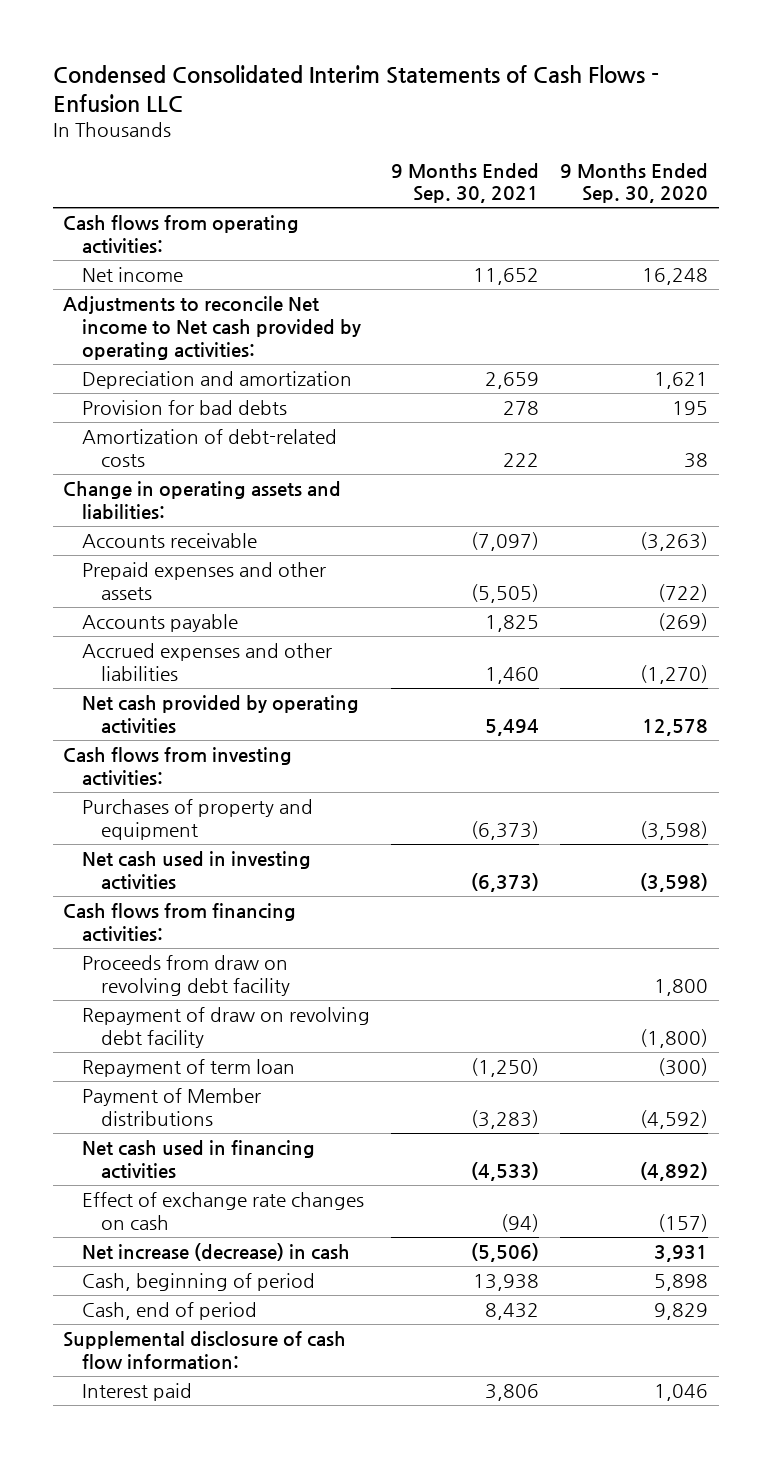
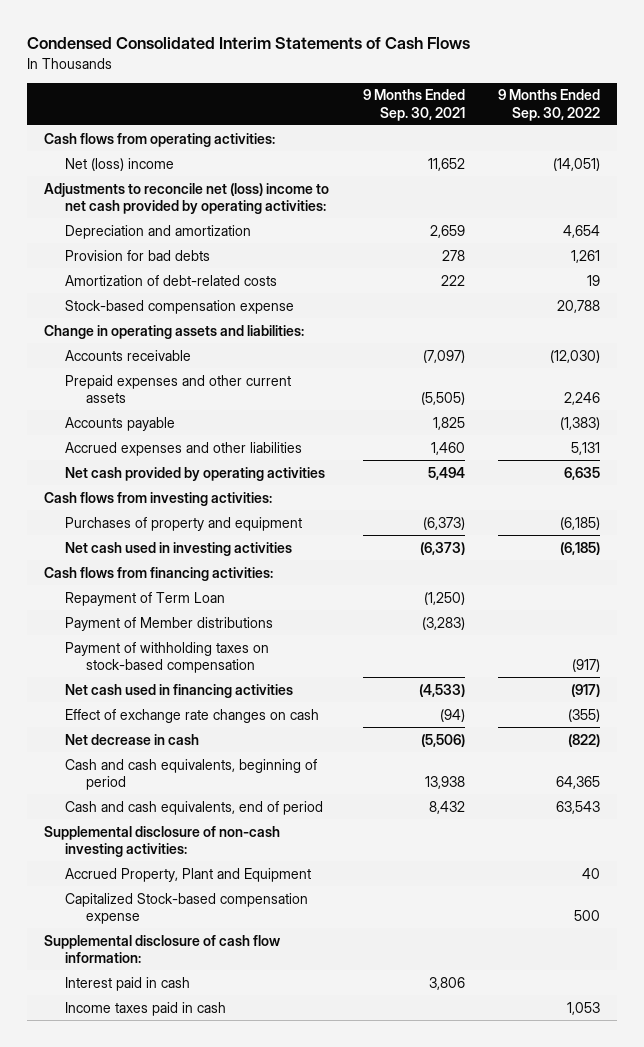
[52,64,659,113] Condensed Consolidated Interim Statements of Cash Flows - Enfusion LLC -> [27,37,471,50] Condensed Consolidated Interim Statements of Cash Flows
[560,162,709,204] 9 Months Ended Sep. 30, 2020 -> none
none -> [498,89,601,121] 9 Months Ended Sep. 30, 2022
[82,267,184,283] Net income -> [65,157,175,171] Net (loss) income
[63,296,362,360] Adjustments to reconcile Net income to Net cash provided by operating activities: -> [44,182,330,214] Adjustments to reconcile net (loss) income to net cash provided by operating activities:
none -> [65,299,295,314] Stock-based compensation expense
[82,562,327,600] Prepaid expenses and other assets -> [65,374,292,403] Prepaid expenses and other current assets
[82,955,290,996] Proceeds from draw on revolving debt facility -> none
[82,1007,371,1048] Repayment of draw on revolving debt facility -> none
[82,1059,296,1078] Repayment of term loan -> [65,591,226,606] Repayment of Term Loan
none -> [65,641,270,673] Payment of withholding taxes on stock-based compensation
[82,1243,351,1262] Net increase (decrease) in cash -> [65,733,200,745] Net decrease in cash
[82,1273,316,1292] Cash, beginning of period -> [65,758,318,790] Cash and cash equivalents, beginning of period
[82,1302,258,1321] Cash, end of period -> [65,800,324,815] Cash and cash equivalents, end of period
none -> [44,825,281,857] Supplemental disclosure of non-cash investing activities:
none -> [65,867,312,882] Accrued Property, Plant and Equipment
none -> [65,892,309,924] Capitalized Stock-based compensation expense
[82,1383,193,1402] Interest paid -> [65,976,191,991] Interest paid in cash
none -> [65,1001,227,1016] Income taxes paid in cash

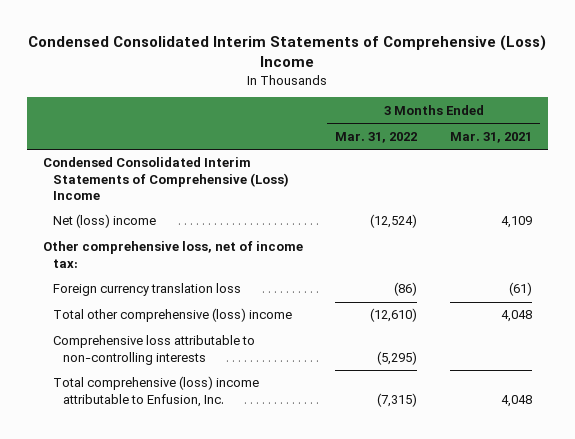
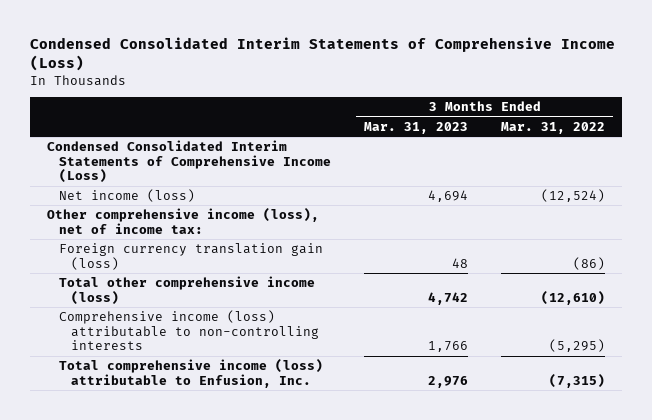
[28,34,547,68] Condensed Consolidated Interim Statements of Comprehensive (Loss) Income -> [30,37,616,72] Condensed Consolidated Interim Statements of Comprehensive Income (Loss)
[449,131,532,143] Mar. 31, 2021 -> none
none -> [364,121,469,134] Mar. 31, 2023
[42,157,289,200] Condensed Consolidated Interim Statements of Comprehensive (Loss) Income -> [46,140,331,184] Condensed Consolidated Interim Statements of Comprehensive Income (Loss)
[52,214,156,229] Net (loss) income -> [58,189,195,203] Net income (loss)
[42,241,303,268] Other comprehensive loss, net of income tax: -> [46,208,319,234] Other comprehensive income (loss), net of income tax:
[52,283,241,297] Foreign currency translation loss -> [58,243,323,270] Foreign currency translation gain (loss)
[52,308,292,323] Total other comprehensive (loss) income -> [58,276,315,305] Total other comprehensive income (loss)
[52,335,255,365] Comprehensive loss attributable to non-controlling interests -> [58,310,319,351] Comprehensive income (loss) attributable to non-controlling interests
[52,376,259,407] Total comprehensive (loss) income attributable to Enfusion, Inc. -> [58,359,323,388] Total comprehensive income (loss) attributable to Enfusion, Inc.

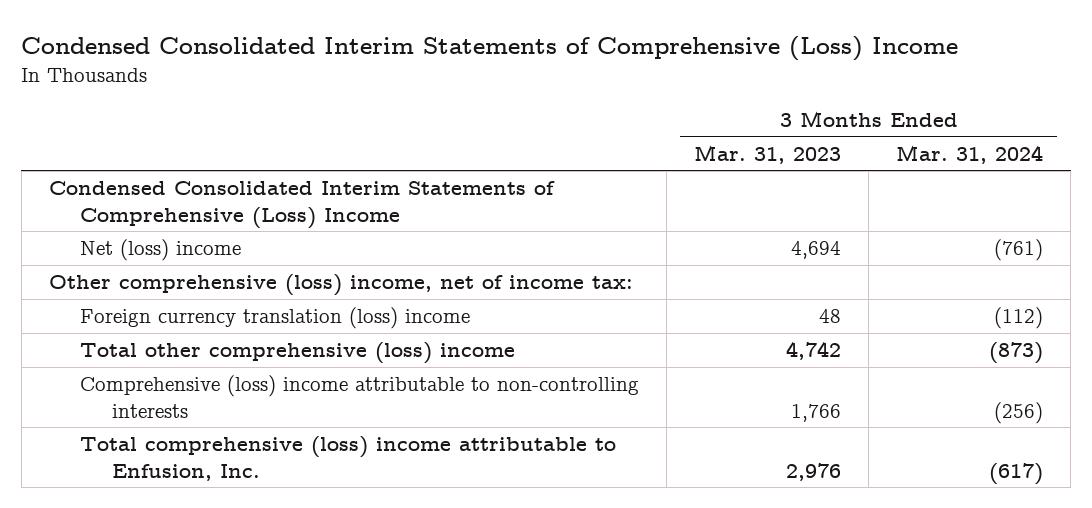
[30,37,616,72] Condensed Consolidated Interim Statements of Comprehensive Income (Loss) -> [21,35,959,61] Condensed Consolidated Interim Statements of Comprehensive (Loss) Income
[501,121,606,134] Mar. 31, 2022 -> none
none -> [896,144,1044,164] Mar. 31, 2024
[46,140,331,184] Condensed Consolidated Interim Statements of Comprehensive Income (Loss) -> [48,181,555,229] Condensed Consolidated Interim Statements of Comprehensive (Loss) Income
[58,189,195,203] Net income (loss) -> [80,239,242,262] Net (loss) income
[46,208,319,234] Other comprehensive income (loss), net of income tax: -> [48,274,633,297] Other comprehensive (loss) income, net of income tax:
[58,243,323,270] Foreign currency translation gain (loss) -> [80,307,471,330] Foreign currency translation (loss) income
[58,276,315,305] Total other comprehensive income (loss) -> [80,342,516,365] Total other comprehensive (loss) income
[58,310,319,351] Comprehensive income (loss) attributable to non-controlling interests -> [80,375,640,418] Comprehensive (loss) income attributable to non-controlling interests
[58,359,323,388] Total comprehensive income (loss) attributable to Enfusion, Inc. -> [80,436,617,481] Total comprehensive (loss) income attributable to Enfusion, Inc.

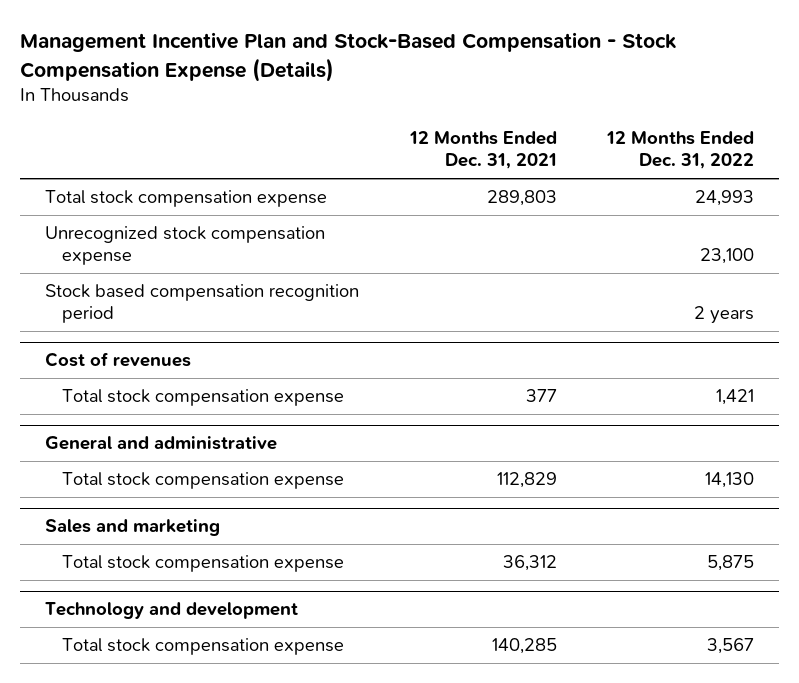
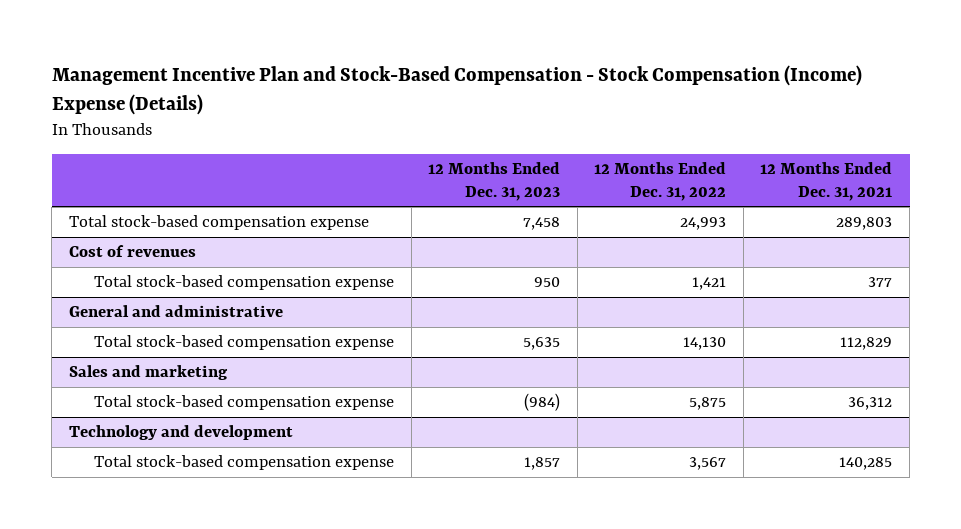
[20,32,678,82] Management Incentive Plan and Stock-Based Compensation - Stock Compensation Expense (Details) -> [51,64,862,116] Management Incentive Plan and Stock-Based Compensation - Stock Compensation (Income) Expense (Details)
none -> [428,162,561,201] 12 Months Ended Dec. 31, 2023
[45,226,326,266] Unrecognized stock compensation expense -> none
[45,284,360,324] Stock based compensation recognition period -> none
[45,190,328,208] Total stock compensation expense -> [68,215,369,231] Total stock-based compensation expense
[61,389,344,407] Total stock compensation expense -> [93,275,394,291] Total stock-based compensation expense
[61,472,344,490] Total stock compensation expense -> [93,335,394,351] Total stock-based compensation expense
[61,555,344,573] Total stock compensation expense -> [93,395,394,411] Total stock-based compensation expense
[61,638,344,656] Total stock compensation expense -> [93,455,394,471] Total stock-based compensation expense

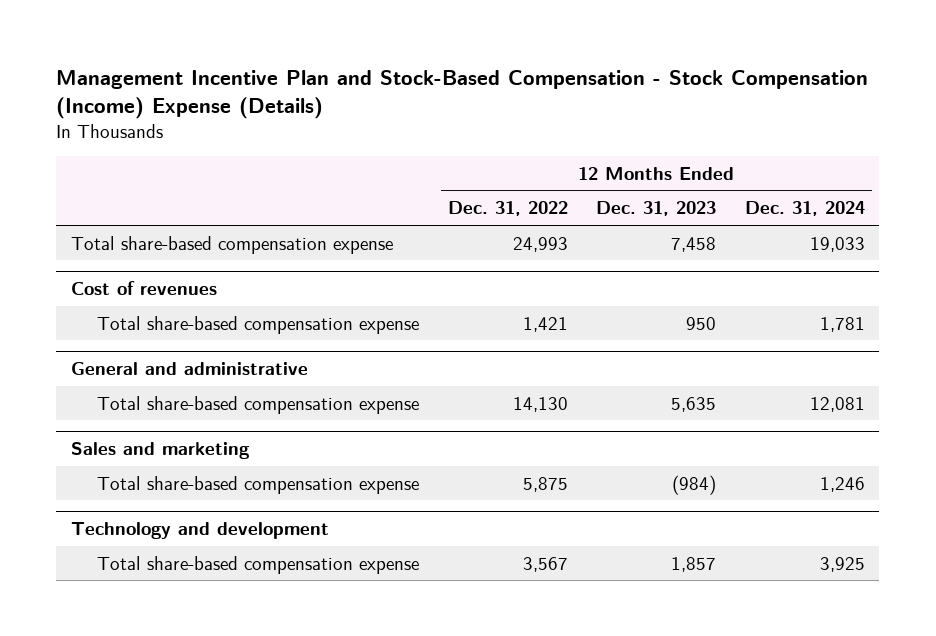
[760,162,893,201] 12 Months Ended Dec. 31, 2021 -> none
none -> [744,201,865,217] Dec. 31, 2024
[68,215,369,231] Total stock-based compensation expense -> [70,235,393,254] Total share-based compensation expense
[93,275,394,291] Total stock-based compensation expense -> [97,315,420,334] Total share-based compensation expense
[93,335,394,351] Total stock-based compensation expense -> [97,395,420,414] Total share-based compensation expense
[93,395,394,411] Total stock-based compensation expense -> [97,475,420,494] Total share-based compensation expense
[93,455,394,471] Total stock-based compensation expense -> [97,555,420,574] Total share-based compensation expense

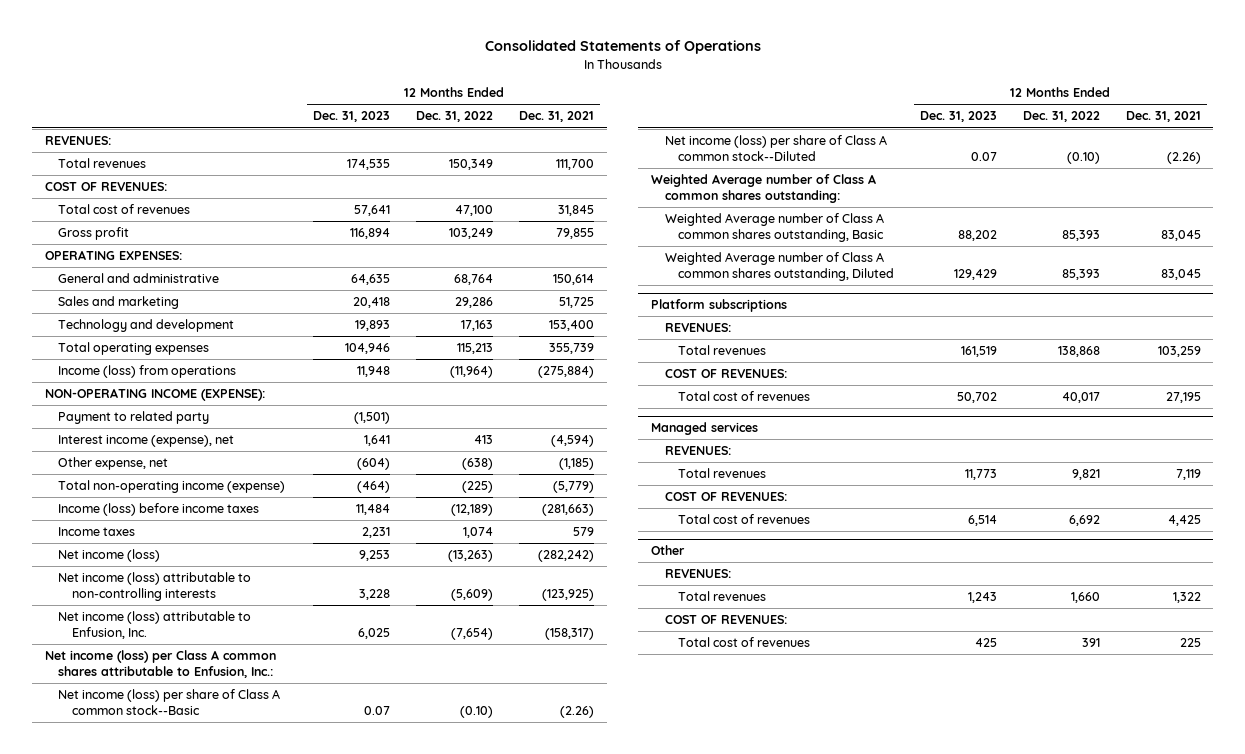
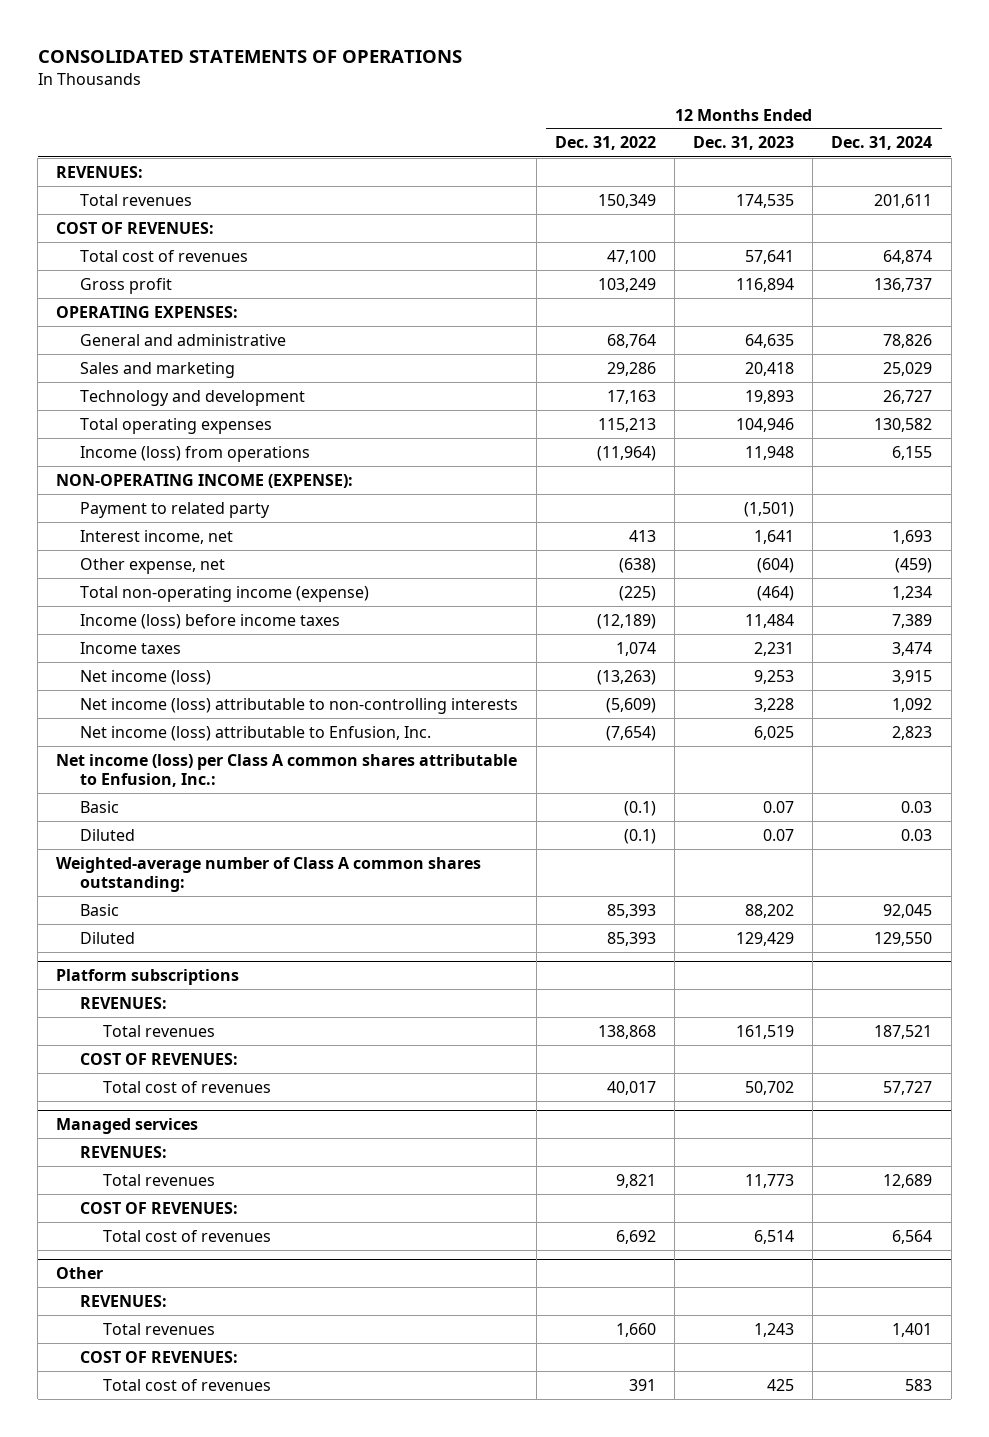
[484,40,761,55] Consolidated Statements of Operations -> [37,49,462,63] CONSOLIDATED STATEMENTS OF OPERATIONS
[518,111,594,123] Dec. 31, 2021 -> none
none -> [831,136,933,151] Dec. 31, 2024
[58,435,235,448] Interest income (expense), net -> [79,529,233,544] Interest income, net
[58,689,281,716] Net income (loss) per share of Class A common stock--Basic -> none
[664,135,887,162] Net income (loss) per share of Class A common stock--Diluted -> none
none -> [79,800,119,813] Basic
none -> [79,828,135,841] Diluted
[651,174,877,204] Weighted Average number of Class A common shares outstanding: -> [56,856,482,892] Weighted-average number of Class A common shares outstanding:
[664,213,885,243] Weighted Average number of Class A common shares outstanding, Basic -> [79,903,119,916] Basic
[664,252,895,282] Weighted Average number of Class A common shares outstanding, Diluted -> [79,931,135,944] Diluted

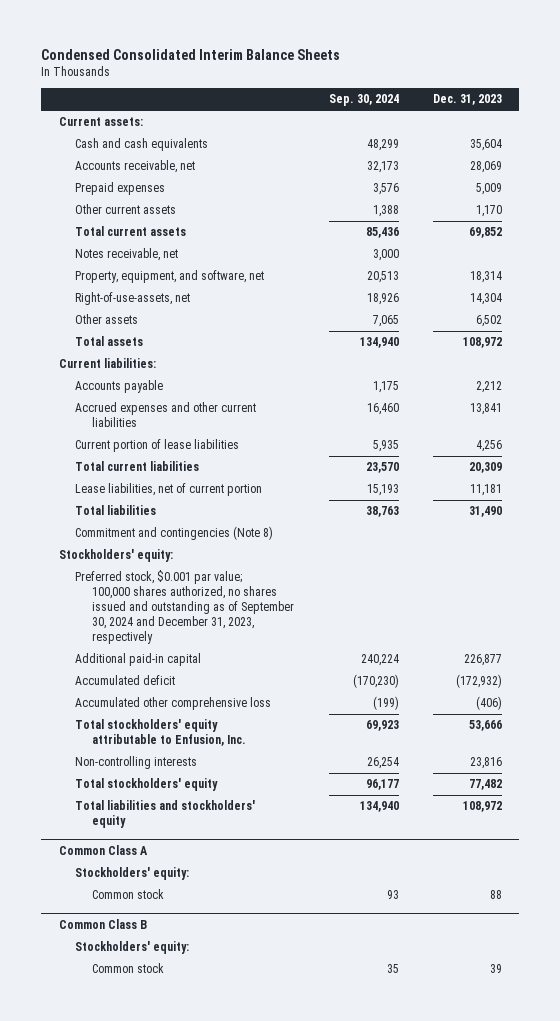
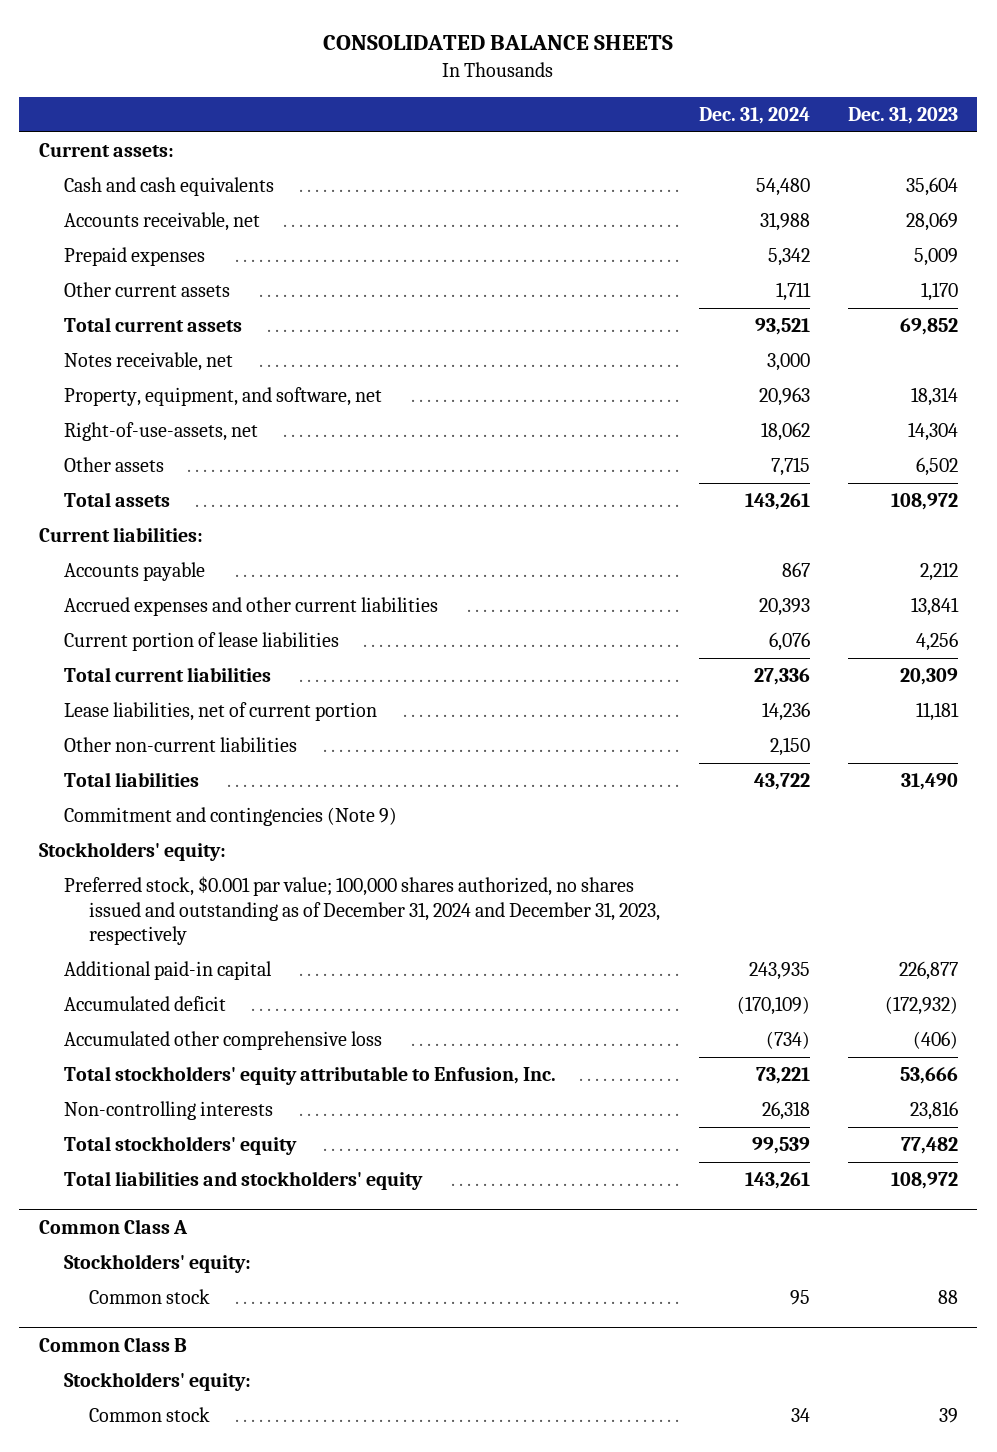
[41,48,341,60] Condensed Consolidated Interim Balance Sheets -> [323,35,674,51] CONSOLIDATED BALANCE SHEETS
[328,94,399,107] Sep. 30, 2024 -> none
none -> [698,106,810,124] Dec. 31, 2024
none -> [63,737,297,753] Other non-current liabilities
[75,526,274,541] Commitment and contingencies (Note 8) -> [63,807,397,827] Commitment and contingencies (Note 9)
[75,570,295,644] Preferred stock, $0.001 par value; 100,000 shares authorized, no shares issued and outstanding as of September 30, 2024 and December 31, 2023, respectively -> [63,876,661,946] Preferred stock, $0.001 par value; 100,000 shares authorized, no shares issued and outstanding as of December 31, 2024 and December 31, 2023, respectively

